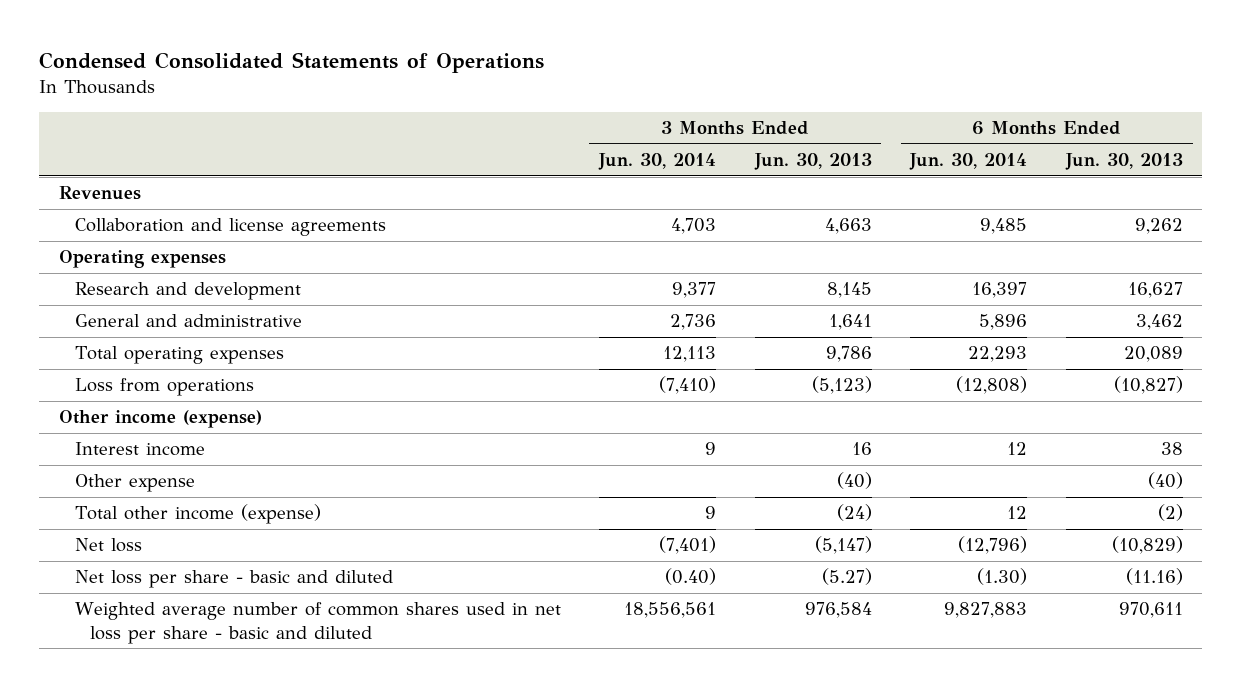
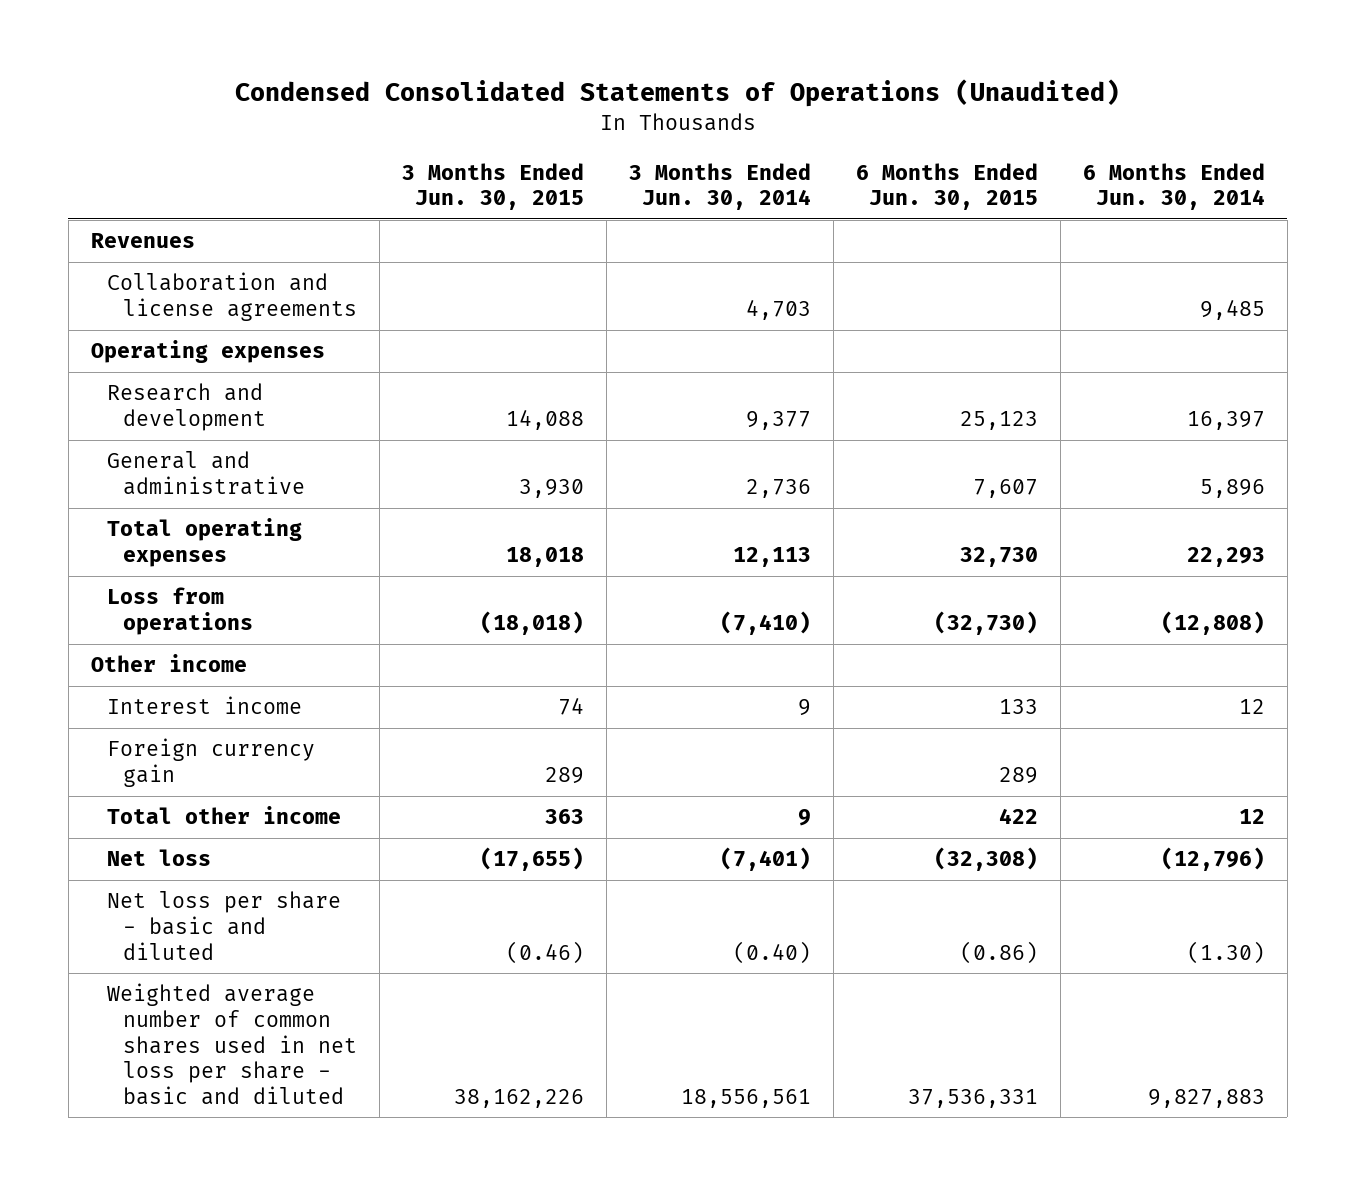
[39,52,545,74] Condensed Consolidated Statements of Operations -> [234,79,1120,108] Condensed Consolidated Statements of Operations (Unaudited)
[753,153,872,171] Jun. 30, 2013 -> none
[1064,153,1183,171] Jun. 30, 2013 -> none
none -> [401,162,584,211] 3 Months Ended Jun. 30, 2015
none -> [855,162,1038,211] 6 Months Ended Jun. 30, 2015
[58,410,262,429] Other income (expense) -> [90,654,247,673] Other income
[74,474,195,493] Other expense -> none
none -> [106,738,315,788] Foreign currency gain
[74,504,321,525] Total other income (expense) -> [106,806,341,825] Total other income

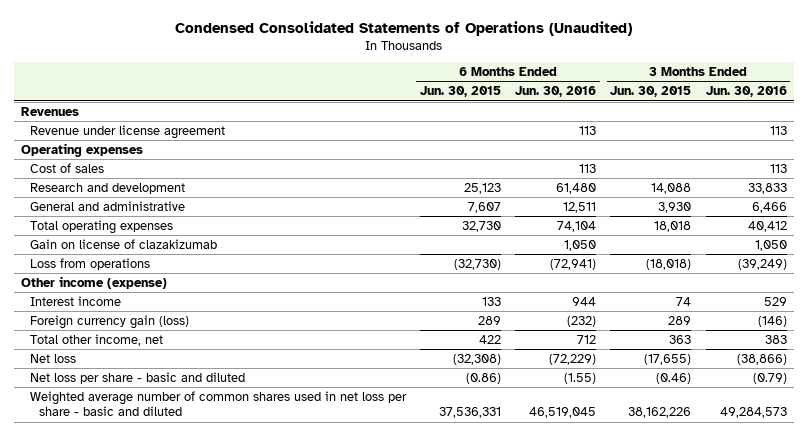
[628,162,811,211] 3 Months Ended Jun. 30, 2014 -> none
[1082,162,1265,211] 6 Months Ended Jun. 30, 2014 -> none
none -> [515,86,597,98] Jun. 30, 2016
none -> [705,86,787,98] Jun. 30, 2016
[106,272,357,322] Collaboration and license agreements -> none
none -> [29,124,225,139] Revenue under license agreement
none -> [29,162,104,173] Cost of sales
none -> [29,238,217,249] Gain on license of clazakizumab
[90,654,247,673] Other income -> [20,275,167,289] Other income (expense)
[106,738,315,788] Foreign currency gain -> [29,314,189,329] Foreign currency gain (loss)
[106,806,341,825] Total other income -> [29,333,163,346] Total other income, net

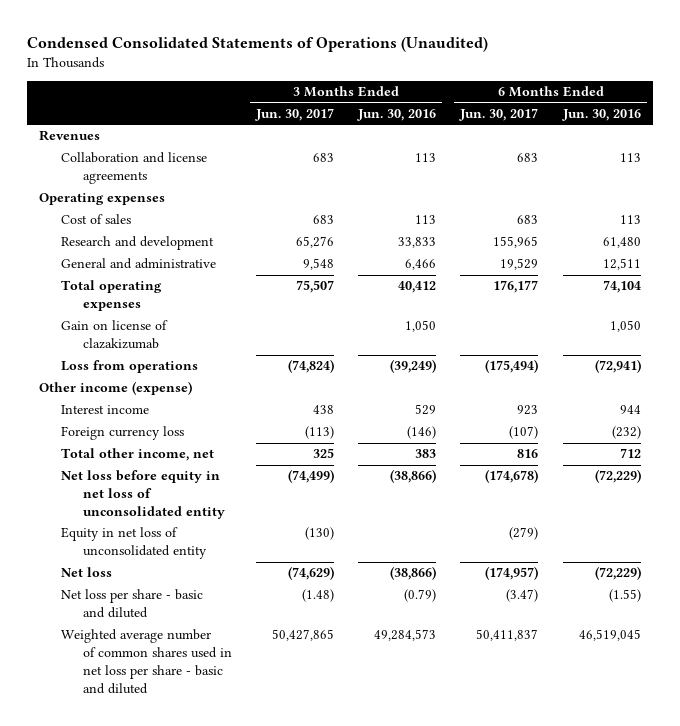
[419,86,501,98] Jun. 30, 2015 -> none
[610,86,692,98] Jun. 30, 2015 -> none
none -> [254,108,334,122] Jun. 30, 2017
none -> [459,108,539,122] Jun. 30, 2017
[29,124,225,139] Revenue under license agreement -> [60,152,207,185] Collaboration and license agreements
[29,314,189,329] Foreign currency gain (loss) -> [60,426,184,441] Foreign currency loss
none -> [60,470,225,519] Net loss before equity in net loss of unconsolidated entity
none -> [60,527,207,560] Equity in net loss of unconsolidated entity

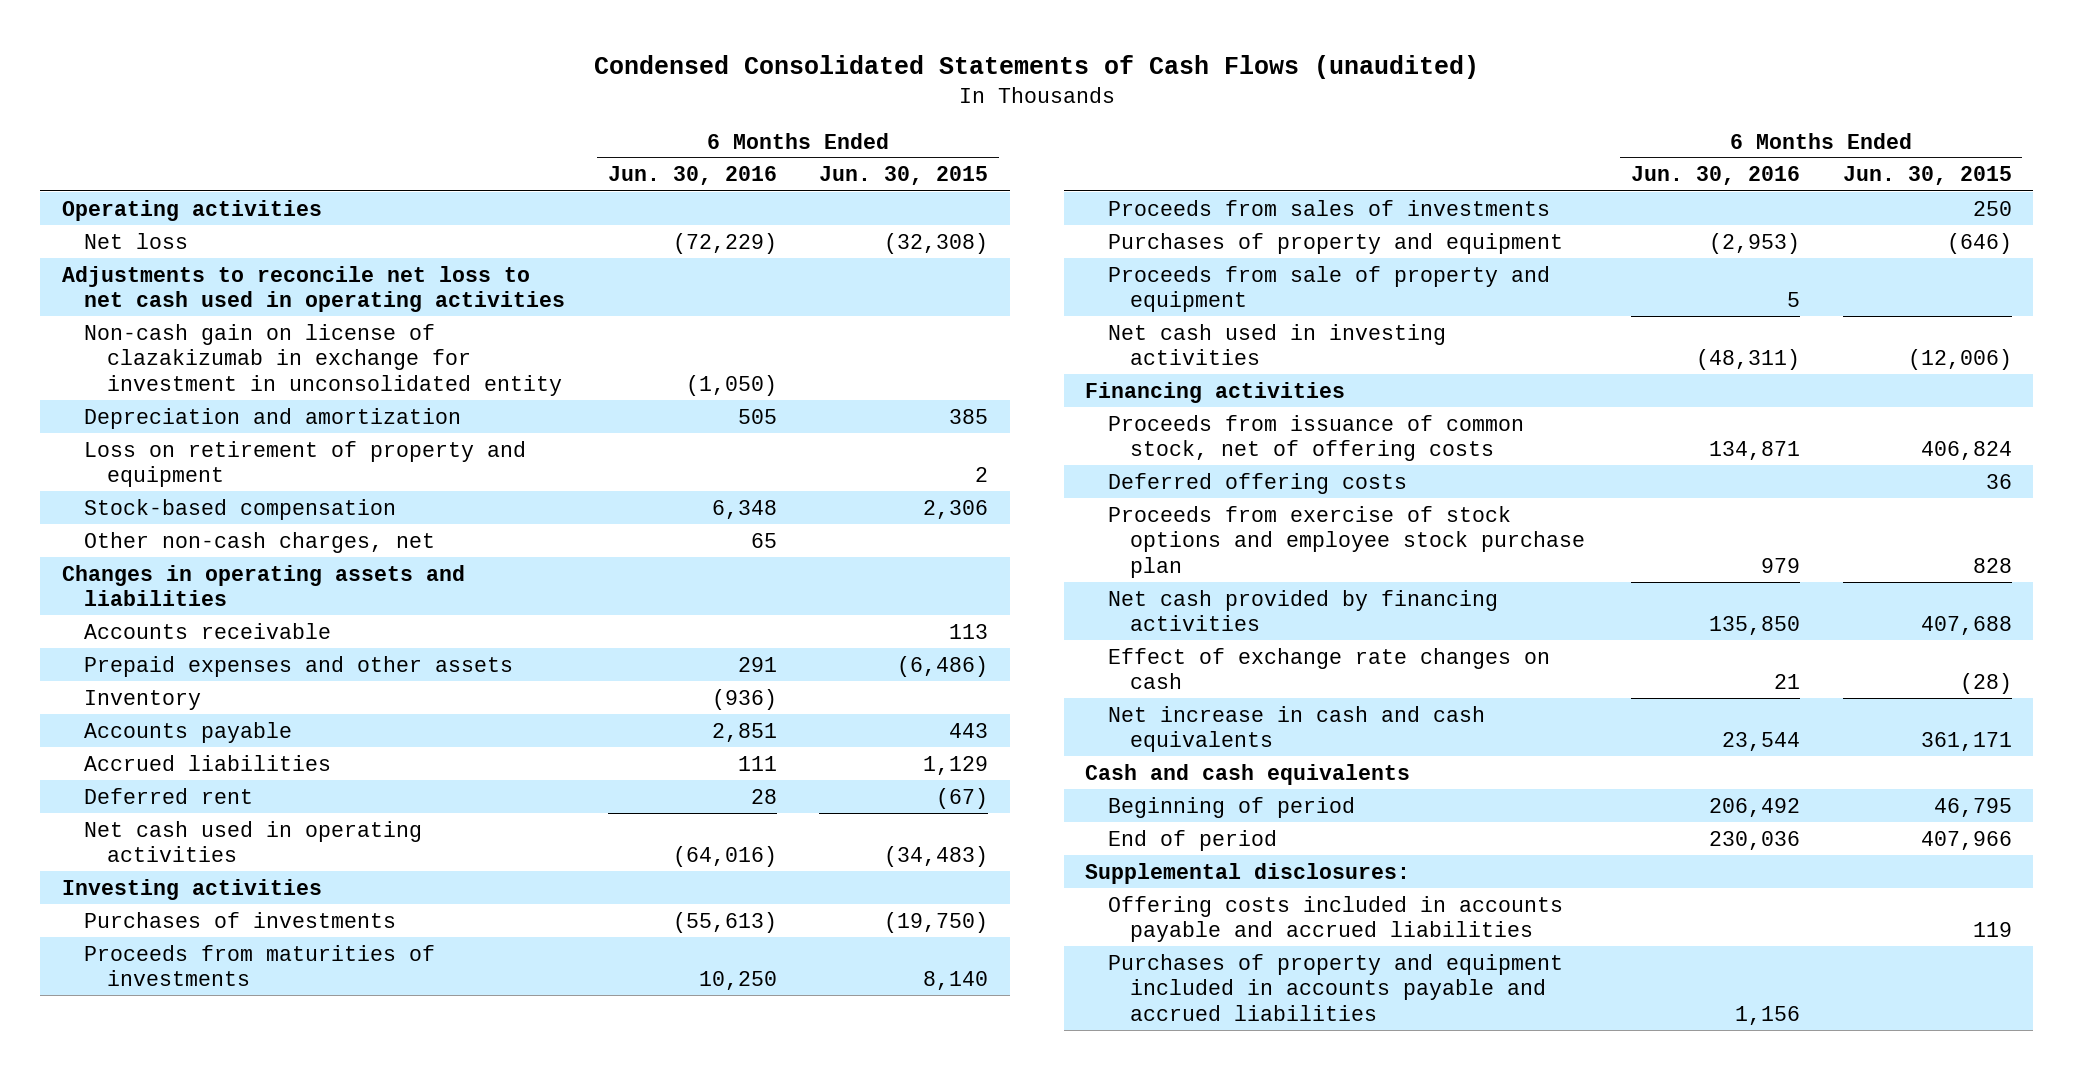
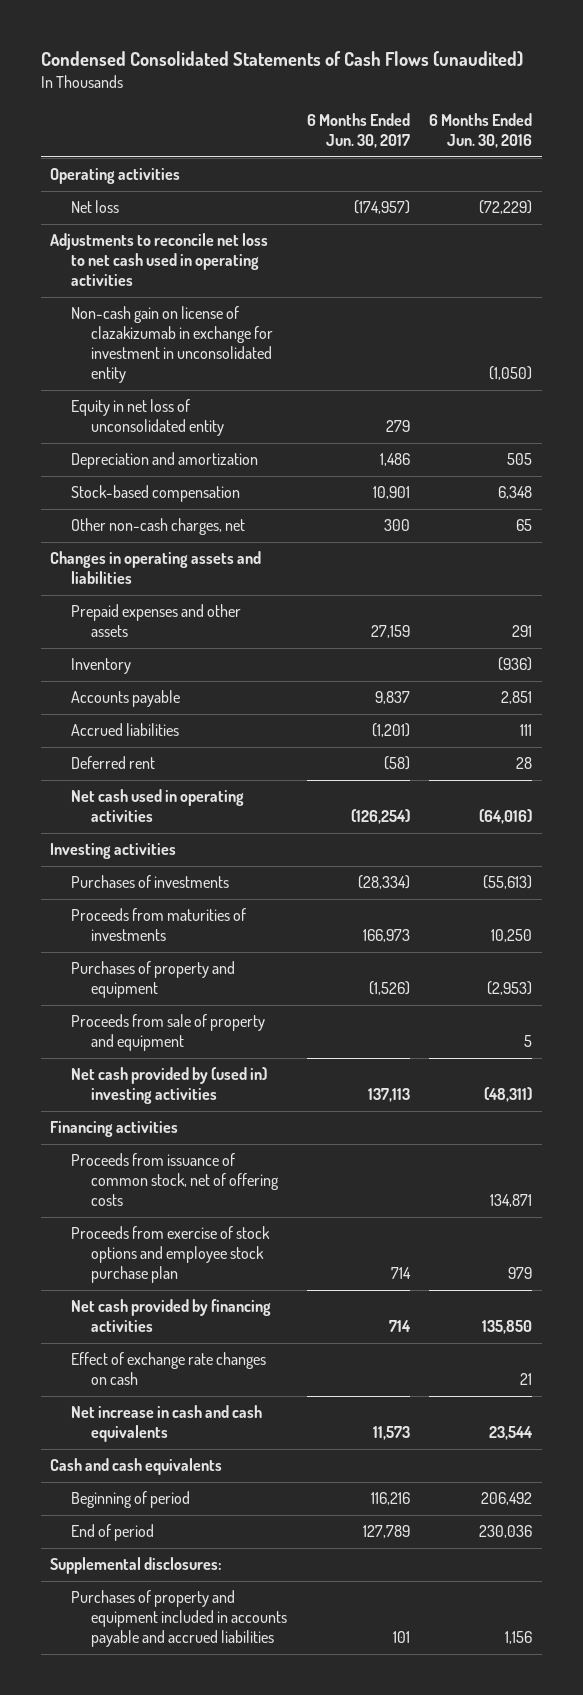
[819,166,989,186] Jun. 30, 2015 -> none
none -> [306,113,410,149] 6 Months Ended Jun. 30, 2017
none -> [70,399,225,437] Equity in net loss of unconsolidated entity
[84,440,527,488] Loss on retirement of property and equipment -> none
[84,622,332,639] Accounts receivable -> none
[1107,199,1550,216] Proceeds from sales of investments -> none
[1107,323,1446,366] Net cash used in investing activities -> [70,1067,267,1105] Net cash provided by (used in) investing activities
[1107,472,1407,494] Deferred offering costs -> none
[1107,895,1563,943] Offering costs included in accounts payable and accrued liabilities -> none

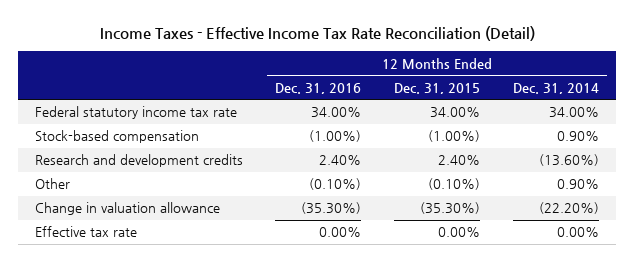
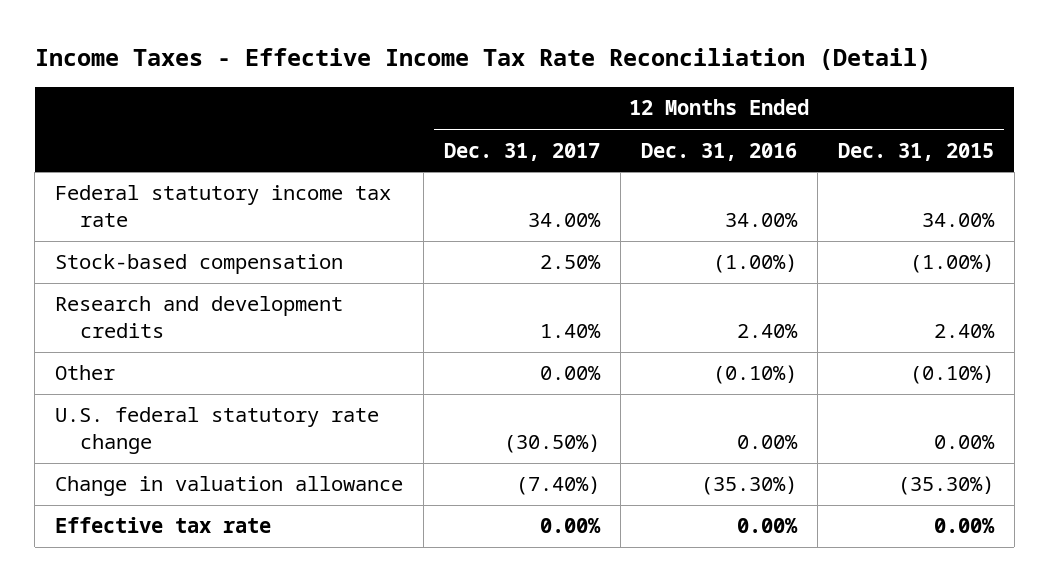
[513,82,600,94] Dec. 31, 2014 -> none
none -> [444,142,601,161] Dec. 31, 2017
none -> [55,407,380,454] U.S. federal statutory rate change

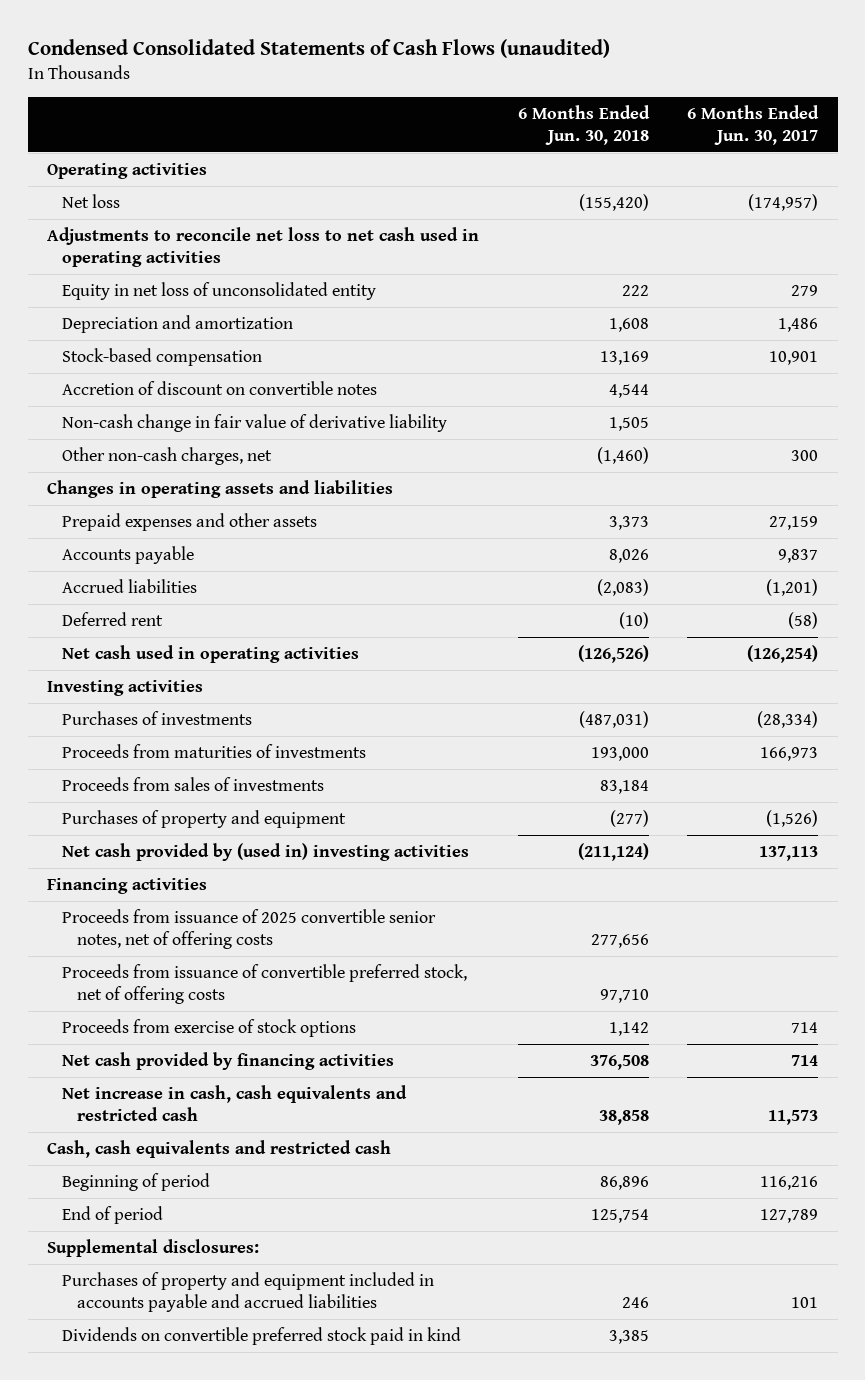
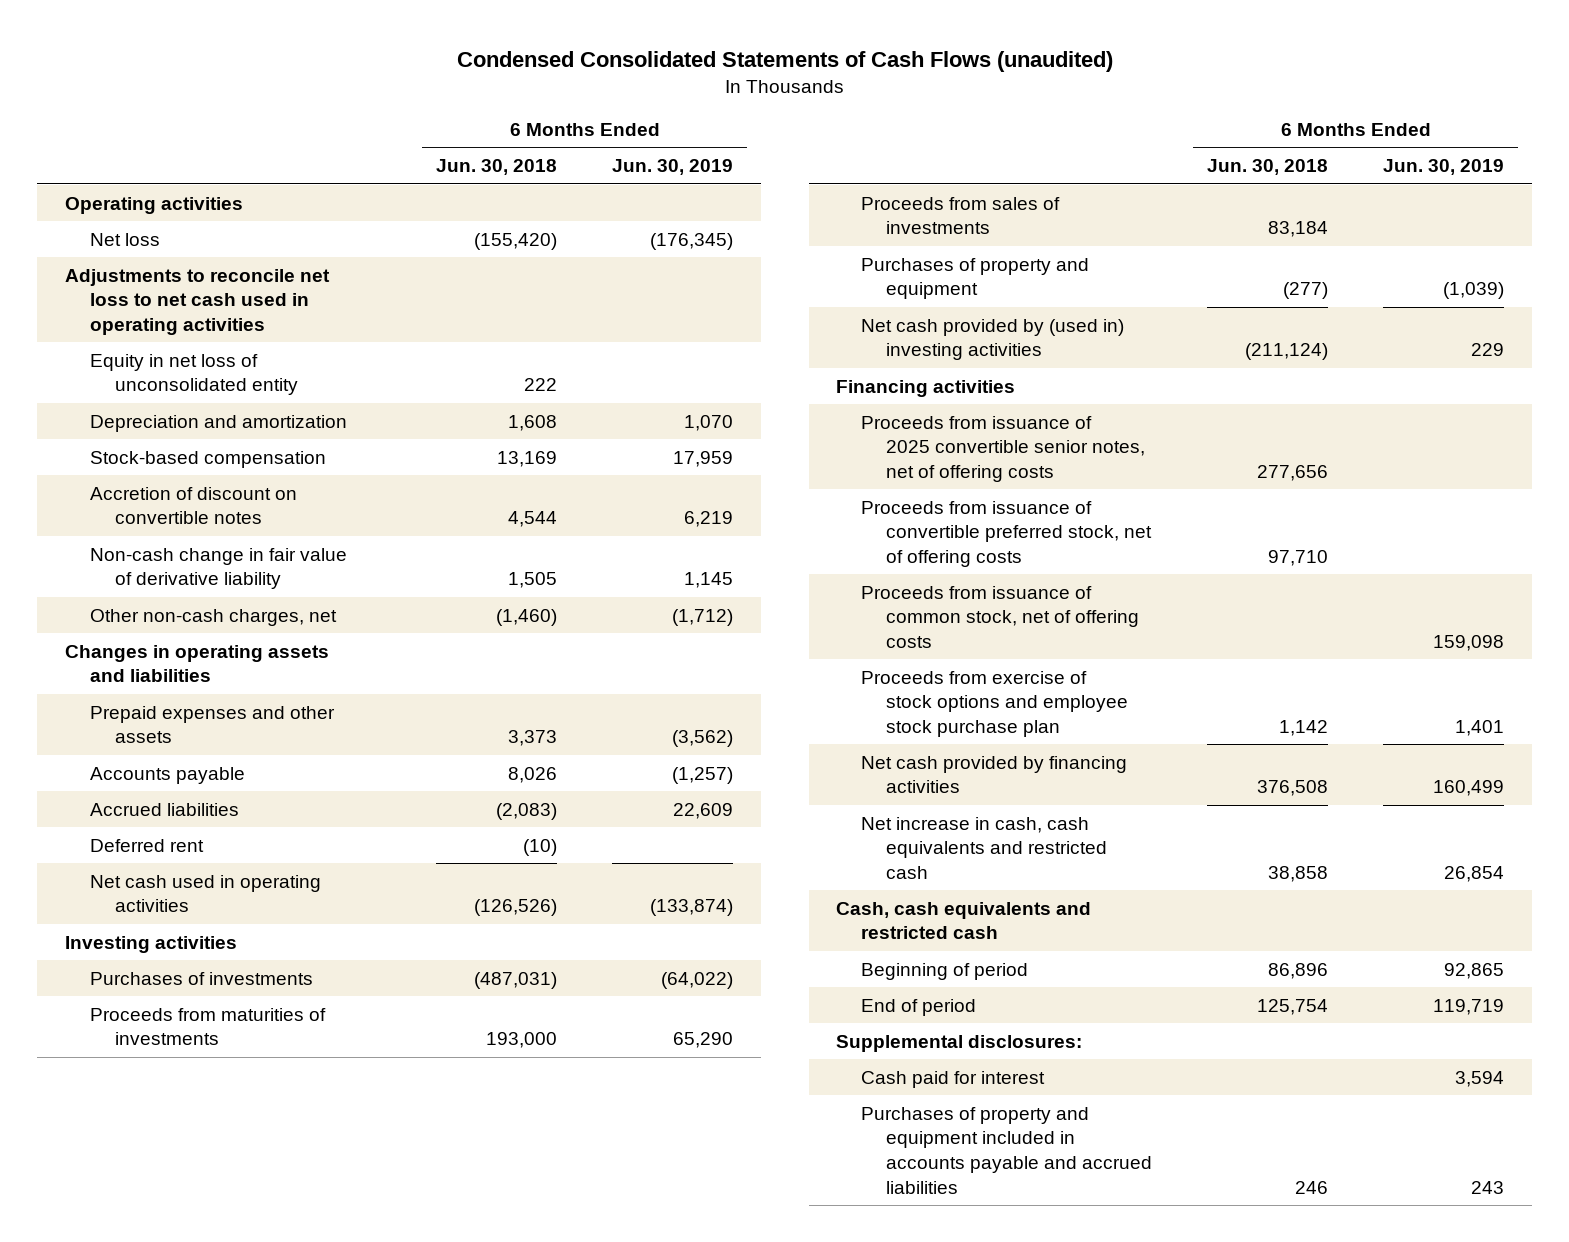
[687,104,820,145] 6 Months Ended Jun. 30, 2017 -> none
none -> [612,159,734,176] Jun. 30, 2019
none -> [861,585,1139,648] Proceeds from issuance of common stock, net of offering costs
[61,1019,356,1038] Proceeds from exercise of stock options -> [861,670,1128,737] Proceeds from exercise of stock options and employee stock purchase plan
none -> [861,1070,1046,1088] Cash paid for interest
[61,1327,461,1346] Dividends on convertible preferred stock paid in kind -> none

